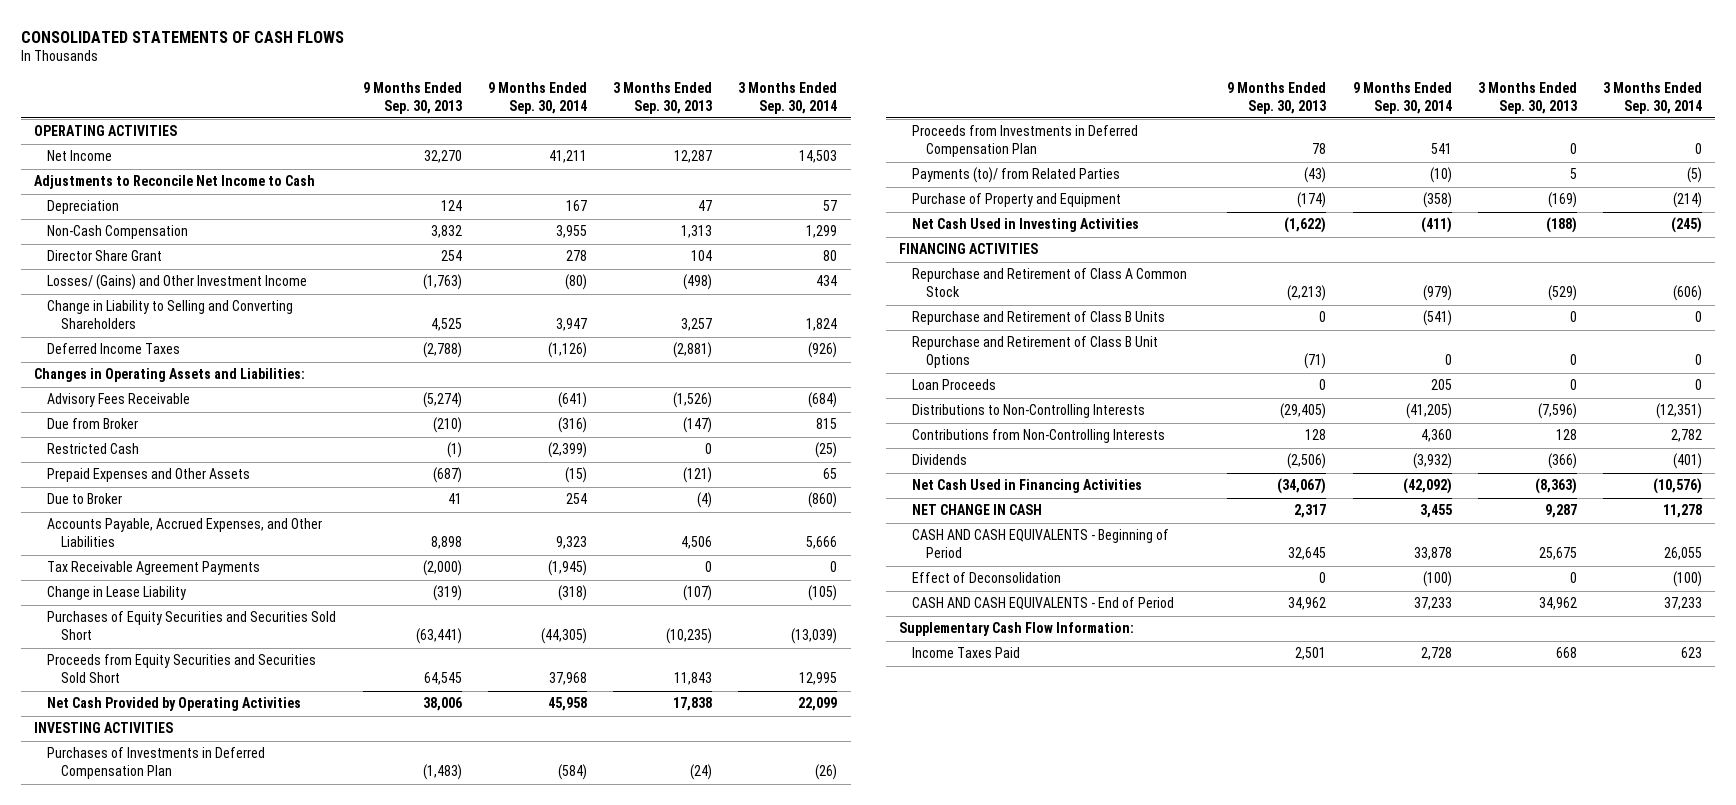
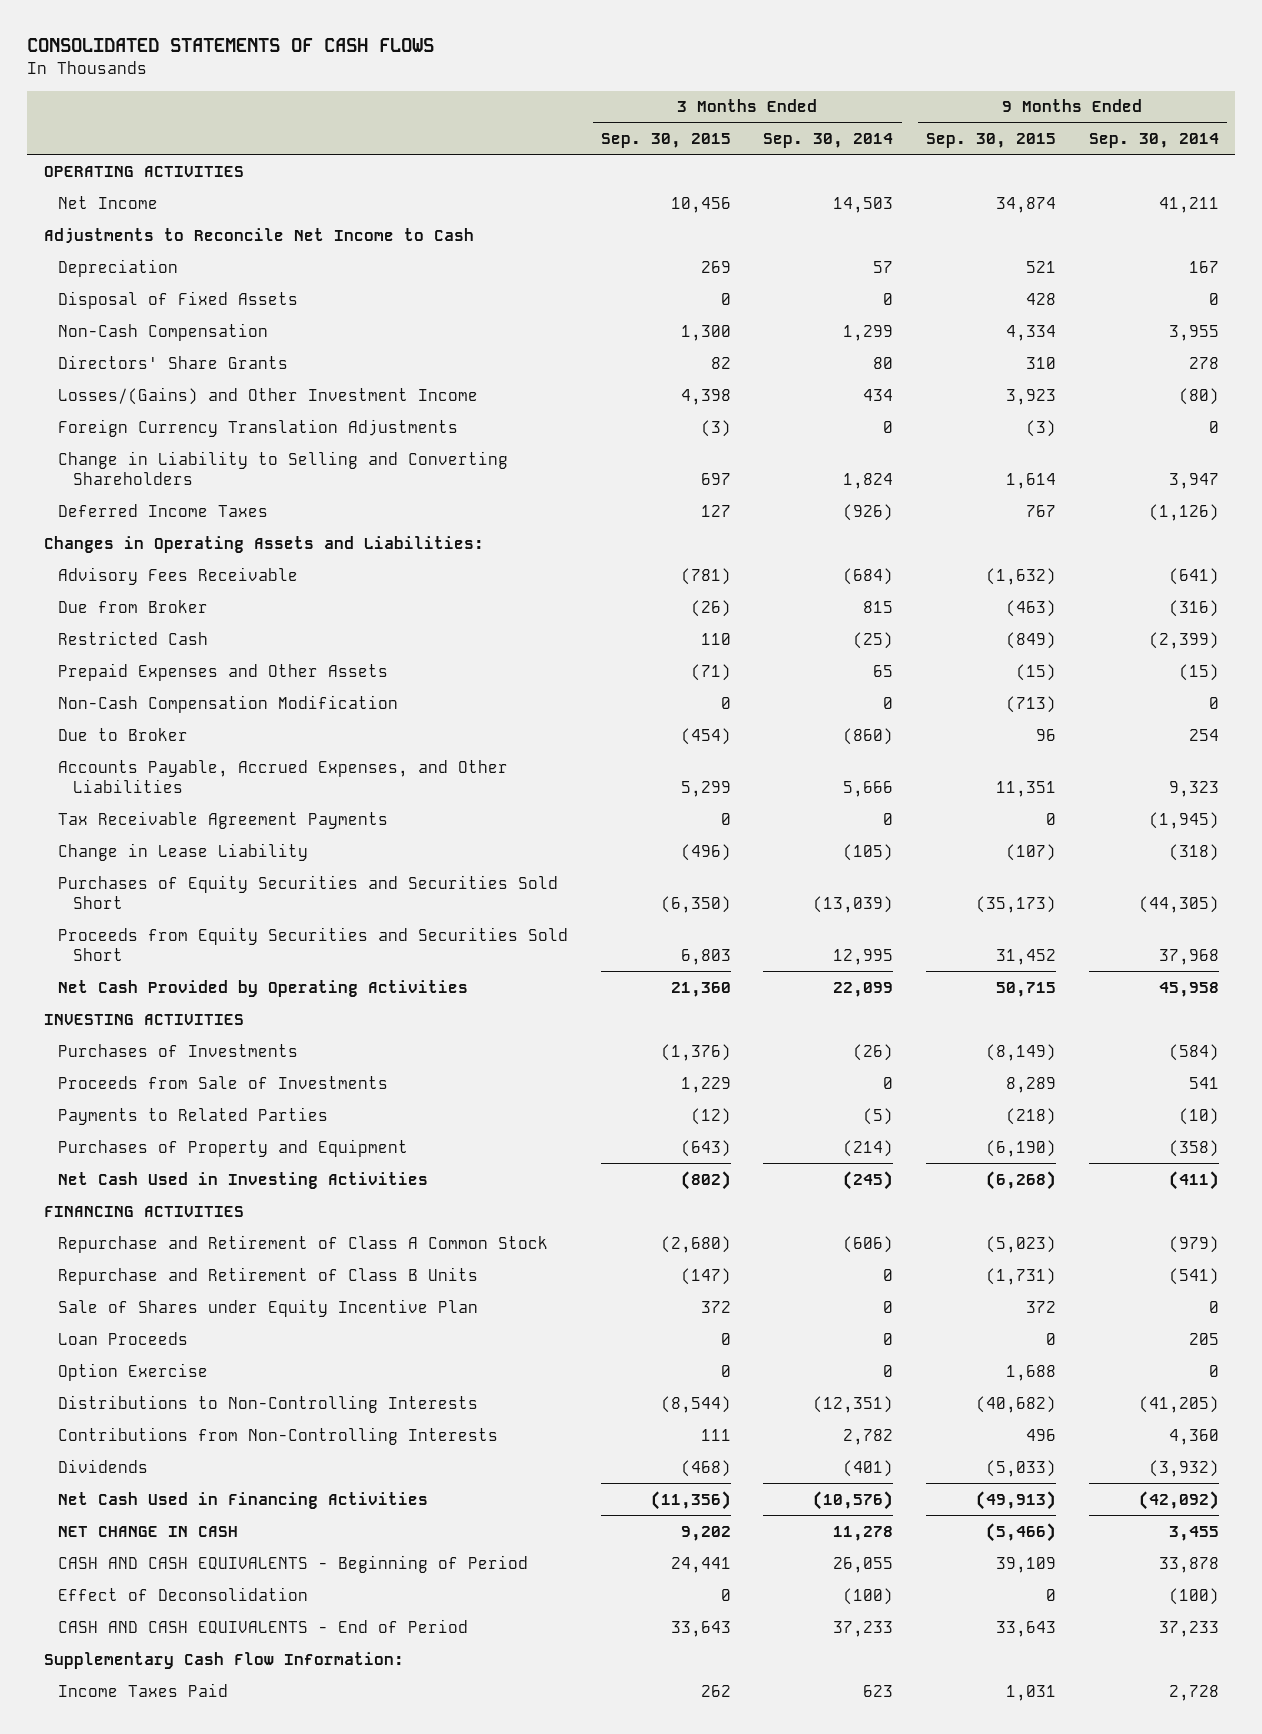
[362,81,462,114] 9 Months Ended Sep. 30, 2013 -> none
[613,81,713,114] 3 Months Ended Sep. 30, 2013 -> none
none -> [600,133,731,149] Sep. 30, 2015
none -> [926,133,1057,149] Sep. 30, 2015
none -> [58,290,299,309] Disposal of Fixed Assets
[47,250,163,262] Director Share Grant -> [58,354,289,369] Directors' Share Grants
[47,274,308,291] Losses/ (Gains) and Other Investment Income -> [58,386,479,405] Losses/(Gains) and Other Investment Income
none -> [58,418,459,437] Foreign Currency Translation Adjustments
none -> [58,694,399,713] Non-Cash Compensation Modification
[47,747,266,780] Purchases of Investments in Deferred Compensation Plan -> [58,1043,299,1057] Purchases of Investments
[912,125,1139,158] Proceeds from Investments in Deferred Compensation Plan -> [58,1075,389,1089] Proceeds from Sale of Investments
[912,167,1121,184] Payments (to)/ from Related Parties -> [58,1106,329,1125] Payments to Related Parties
[912,193,1122,208] Purchase of Property and Equipment -> [58,1138,409,1157] Purchases of Property and Equipment
[912,336,1159,369] Repurchase and Retirement of Class B Unit Options -> none
none -> [58,1298,479,1317] Sale of Shares under Equity Incentive Plan
none -> [58,1362,209,1381] Option Exercise

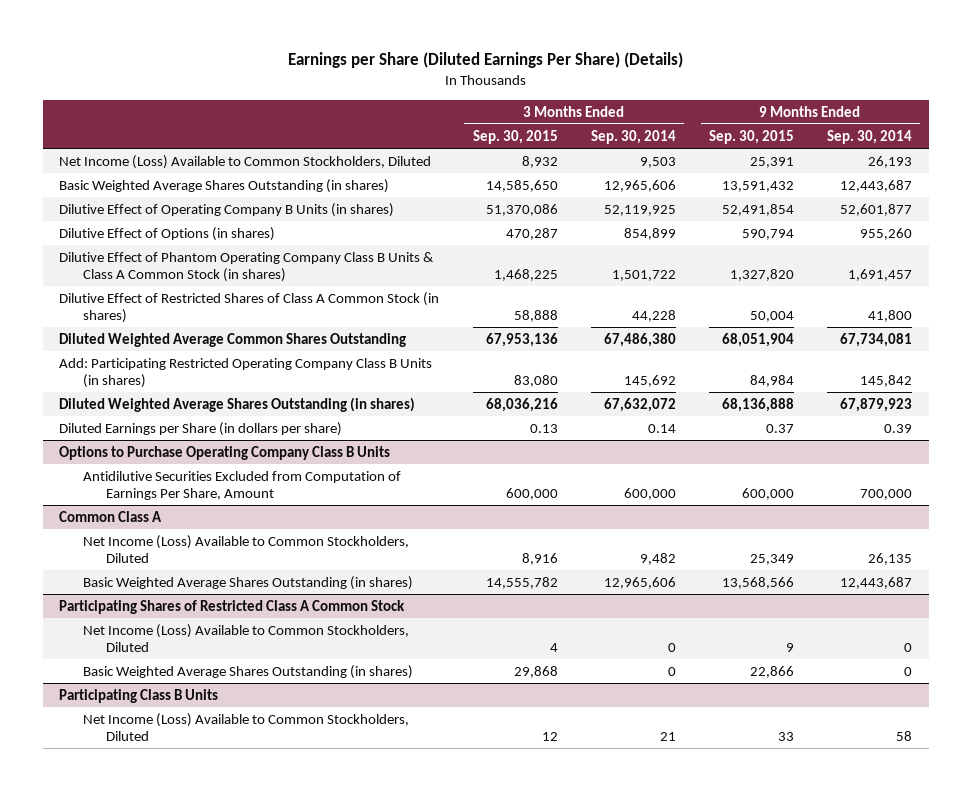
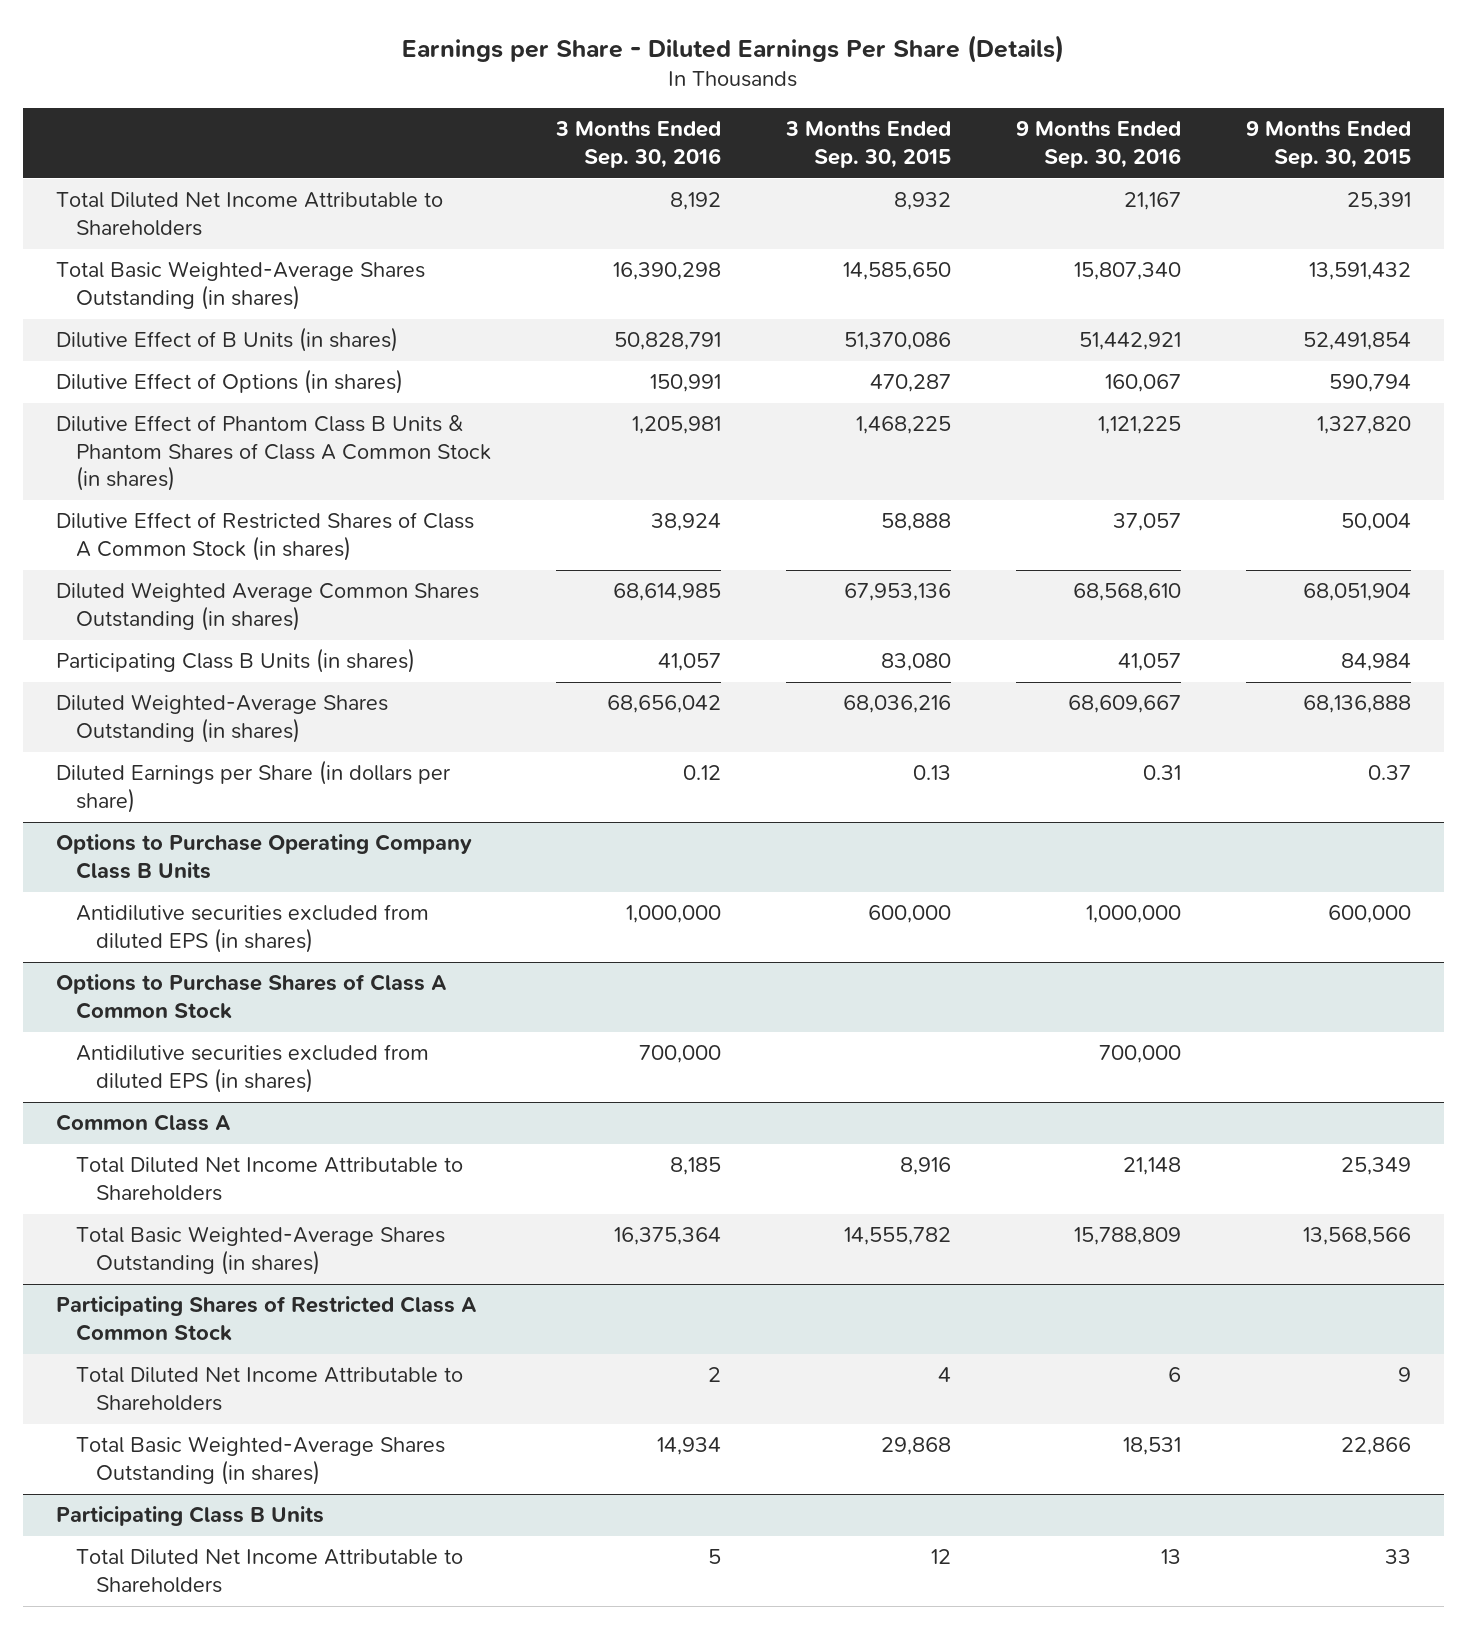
[287,52,683,69] Earnings per Share (Diluted Earnings Per Share) (Details) -> [402,34,1065,63] Earnings per Share - Diluted Earnings Per Share (Details)
[590,129,676,144] Sep. 30, 2014 -> none
[827,129,913,144] Sep. 30, 2014 -> none
none -> [555,121,722,168] 3 Months Ended Sep. 30, 2016
none -> [1016,121,1182,168] 9 Months Ended Sep. 30, 2016
[59,154,432,169] Net Income (Loss) Available to Common Stockholders, Diluted -> [55,192,443,236] Total Diluted Net Income Attributable to Shareholders
[59,178,390,193] Basic Weighted Average Shares Outstanding (in shares) -> [55,261,425,310] Total Basic Weighted-Average Shares Outstanding (in shares)
[59,202,395,217] Dilutive Effect of Operating Company B Units (in shares) -> [55,327,398,353] Dilutive Effect of B Units (in shares)
[59,251,435,282] Dilutive Effect of Phantom Operating Company Class B Units & Class A Common Stock (in shares) -> [55,415,491,492] Dilutive Effect of Phantom Class B Units & Phantom Shares of Class A Common Stock (in shares)
[59,332,407,347] Diluted Weighted Average Common Shares Outstanding -> [55,582,479,631] Diluted Weighted Average Common Shares Outstanding (in shares)
[59,357,433,388] Add: Participating Restricted Operating Company Class B Units (in shares) -> [55,648,415,674] Participating Class B Units (in shares)
[59,396,416,412] Diluted Weighted Average Shares Outstanding (in shares) -> [55,694,388,743] Diluted Weighted-Average Shares Outstanding (in shares)
[82,470,401,500] Antidilutive Securities Excluded from Computation of Earnings Per Share, Amount -> [75,904,429,953] Antidilutive securities excluded from diluted EPS (in shares)
none -> [55,974,447,1019] Options to Purchase Shares of Class A Common Stock
none -> [75,1044,429,1093] Antidilutive securities excluded from diluted EPS (in shares)
[82,534,409,563] Net Income (Loss) Available to Common Stockholders, Diluted -> [75,1157,463,1201] Total Diluted Net Income Attributable to Shareholders
[82,575,413,590] Basic Weighted Average Shares Outstanding (in shares) -> [75,1226,445,1275] Total Basic Weighted-Average Shares Outstanding (in shares)
[82,623,409,652] Net Income (Loss) Available to Common Stockholders, Diluted -> [75,1367,463,1411] Total Diluted Net Income Attributable to Shareholders
[82,664,413,679] Basic Weighted Average Shares Outstanding (in shares) -> [75,1436,445,1485] Total Basic Weighted-Average Shares Outstanding (in shares)
[82,712,409,741] Net Income (Loss) Available to Common Stockholders, Diluted -> [75,1549,463,1593] Total Diluted Net Income Attributable to Shareholders

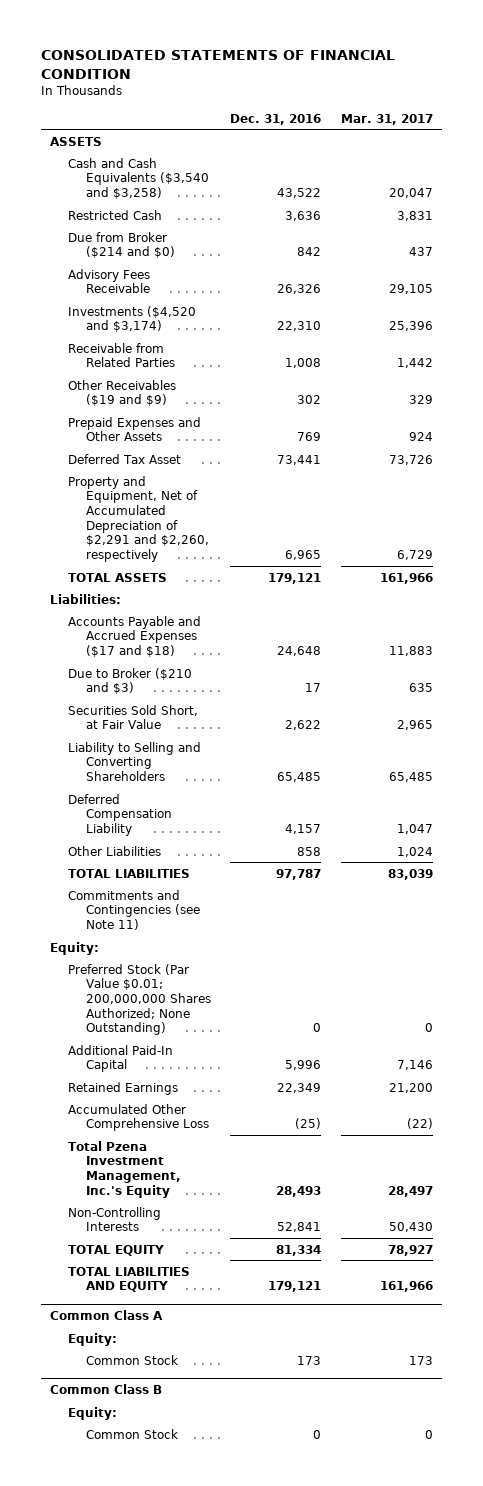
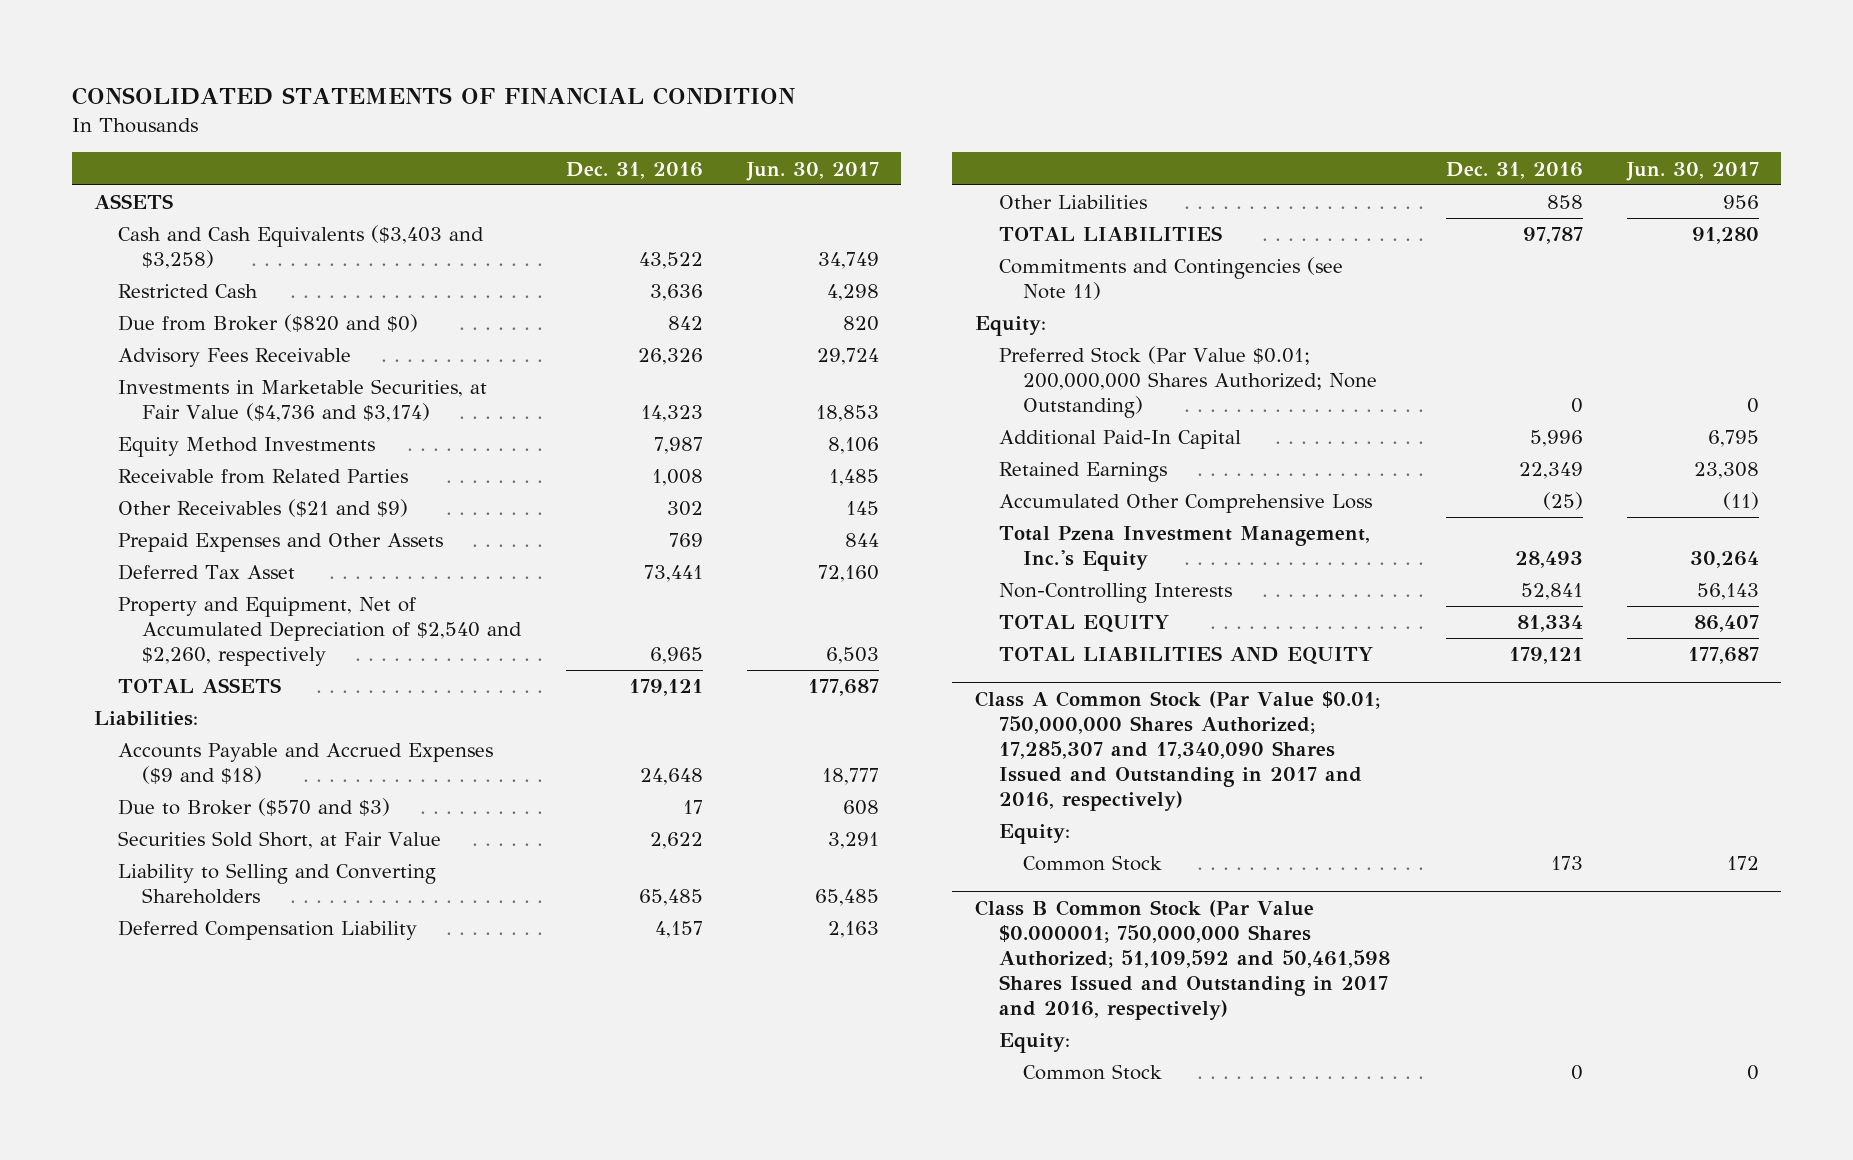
[340,113,433,125] Mar. 31, 2017 -> none
none -> [745,161,879,181] Jun. 30, 2017
[68,157,210,199] Cash and Cash Equivalents ($3,540 and $3,258) -> [118,225,485,270] Cash and Cash Equivalents ($3,403 and $3,258)
[68,231,176,259] Due from Broker ($214 and $0) -> [118,314,419,333] Due from Broker ($820 and $0)
[68,305,197,333] Investments ($4,520 and $3,174) -> none
none -> [118,379,488,423] Investments in Marketable Securities, at Fair Value ($4,736 and $3,174)
none -> [118,437,376,458] Equity Method Investments
[68,379,177,407] Other Receivables ($19 and $9) -> [118,499,409,518] Other Receivables ($21 and $9)
[68,475,210,562] Property and Equipment, Net of Accumulated Depreciation of $2,291 and $2,260, respectively -> [118,597,523,667] Property and Equipment, Net of Accumulated Depreciation of $2,540 and $2,260, respectively
[68,615,202,657] Accounts Payable and Accrued Expenses ($17 and $18) -> [118,743,494,785] Accounts Payable and Accrued Expenses ($9 and $18)
[68,667,193,695] Due to Broker ($210 and $3) -> [118,798,391,817] Due to Broker ($570 and $3)
[50,1309,164,1320] Common Class A -> [974,690,1380,812] Class A Common Stock (Par Value $0.01; 750,000,000 Shares Authorized; 17,285,307 and 17,340,090 Shares Issued and Outstanding in 2017 and 2016, respectively)
[50,1383,163,1394] Common Class B -> [974,899,1390,1021] Class B Common Stock (Par Value $0.000001; 750,000,000 Shares Authorized; 51,109,592 and 50,461,598 Shares Issued and Outstanding in 2017 and 2016, respectively)

